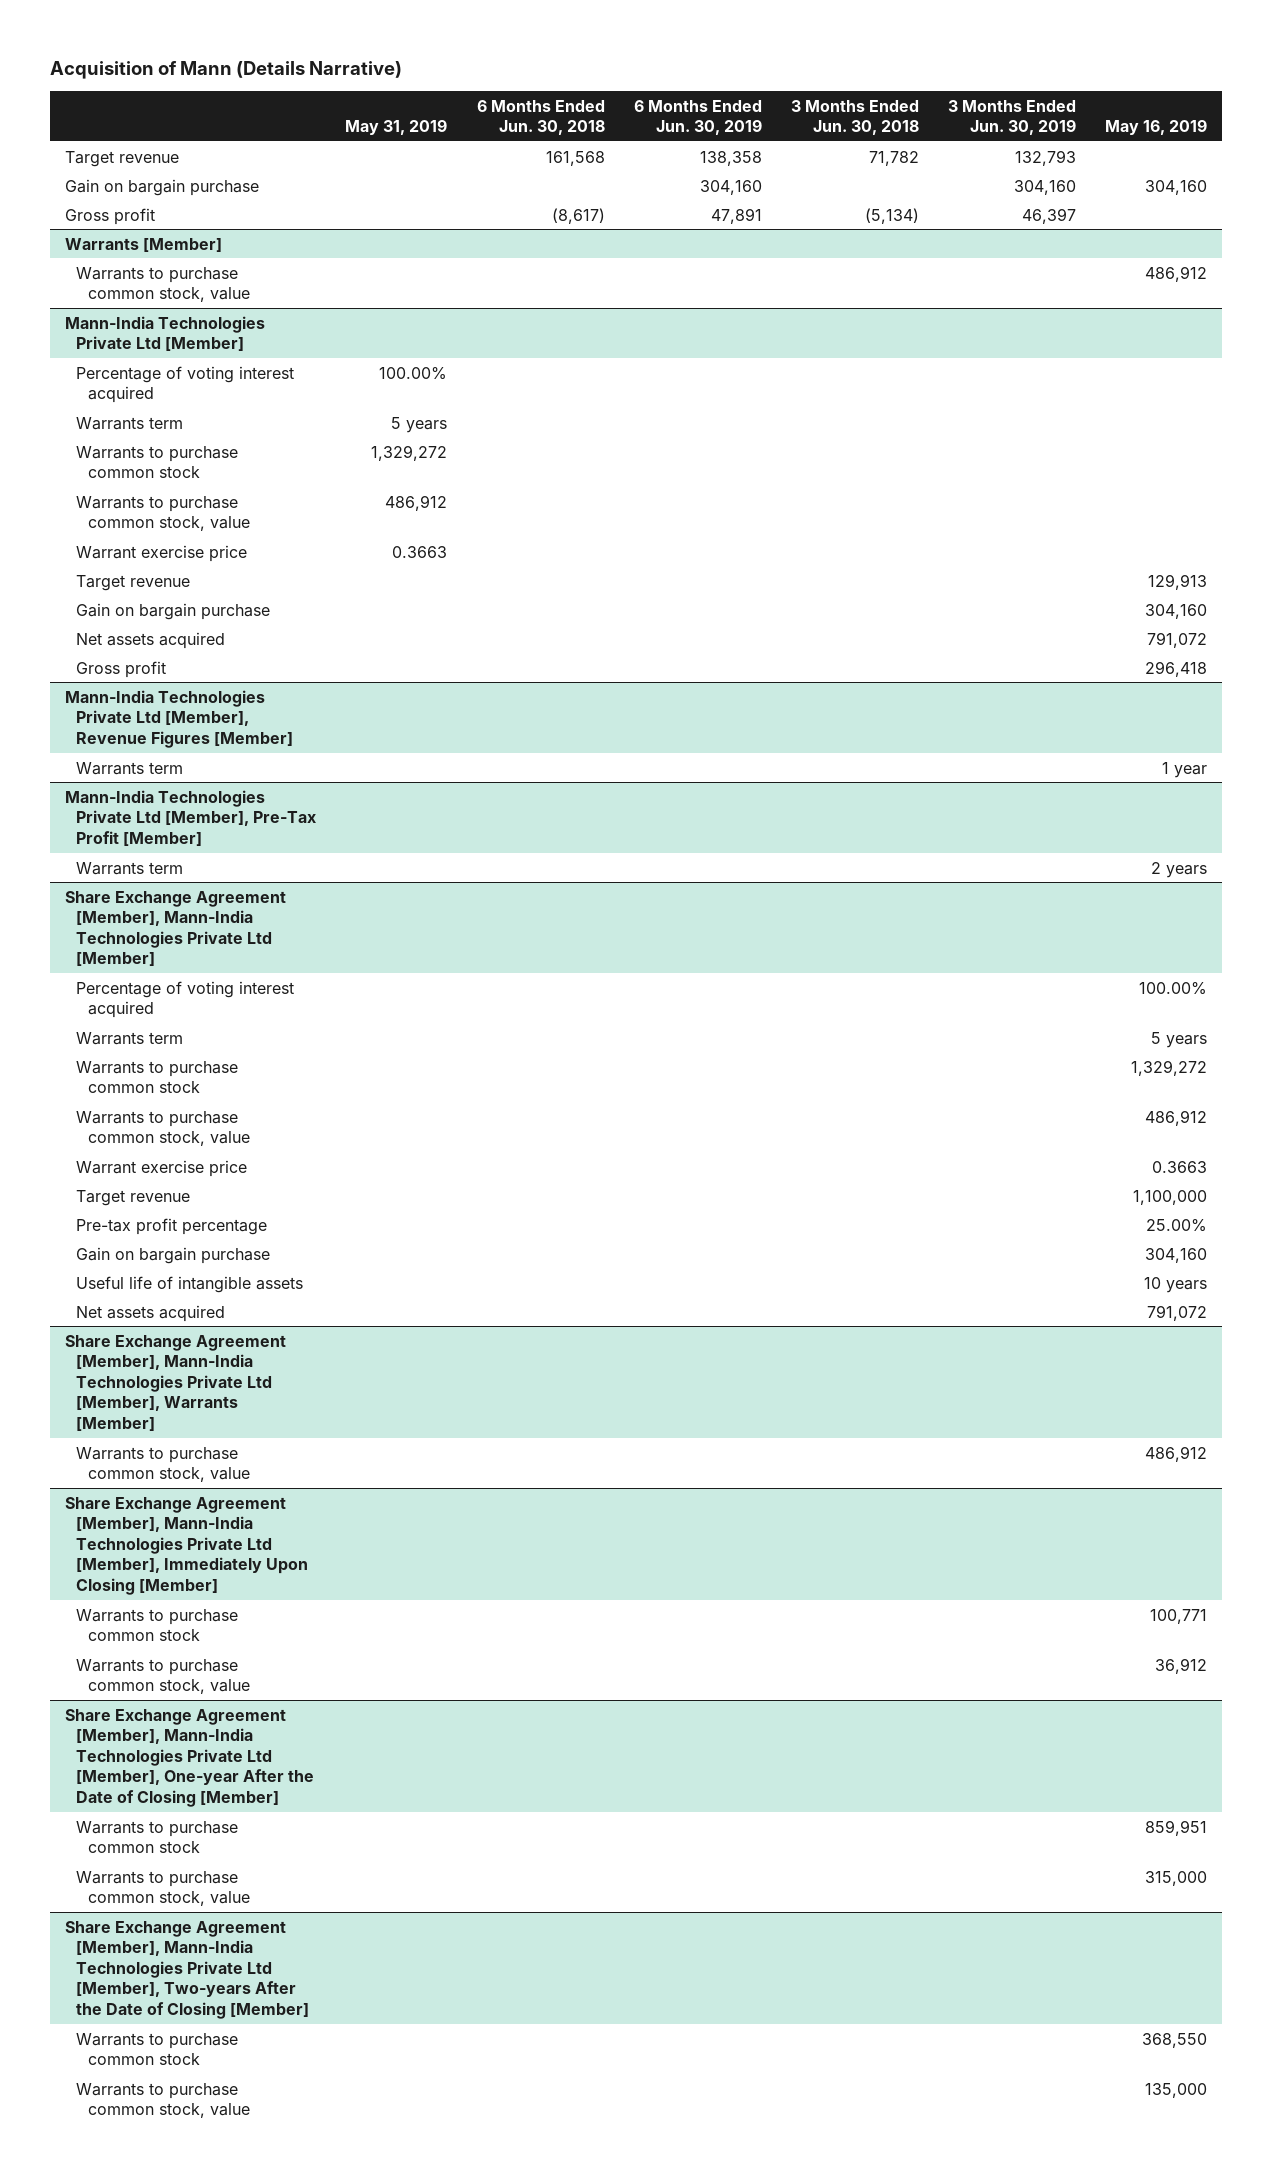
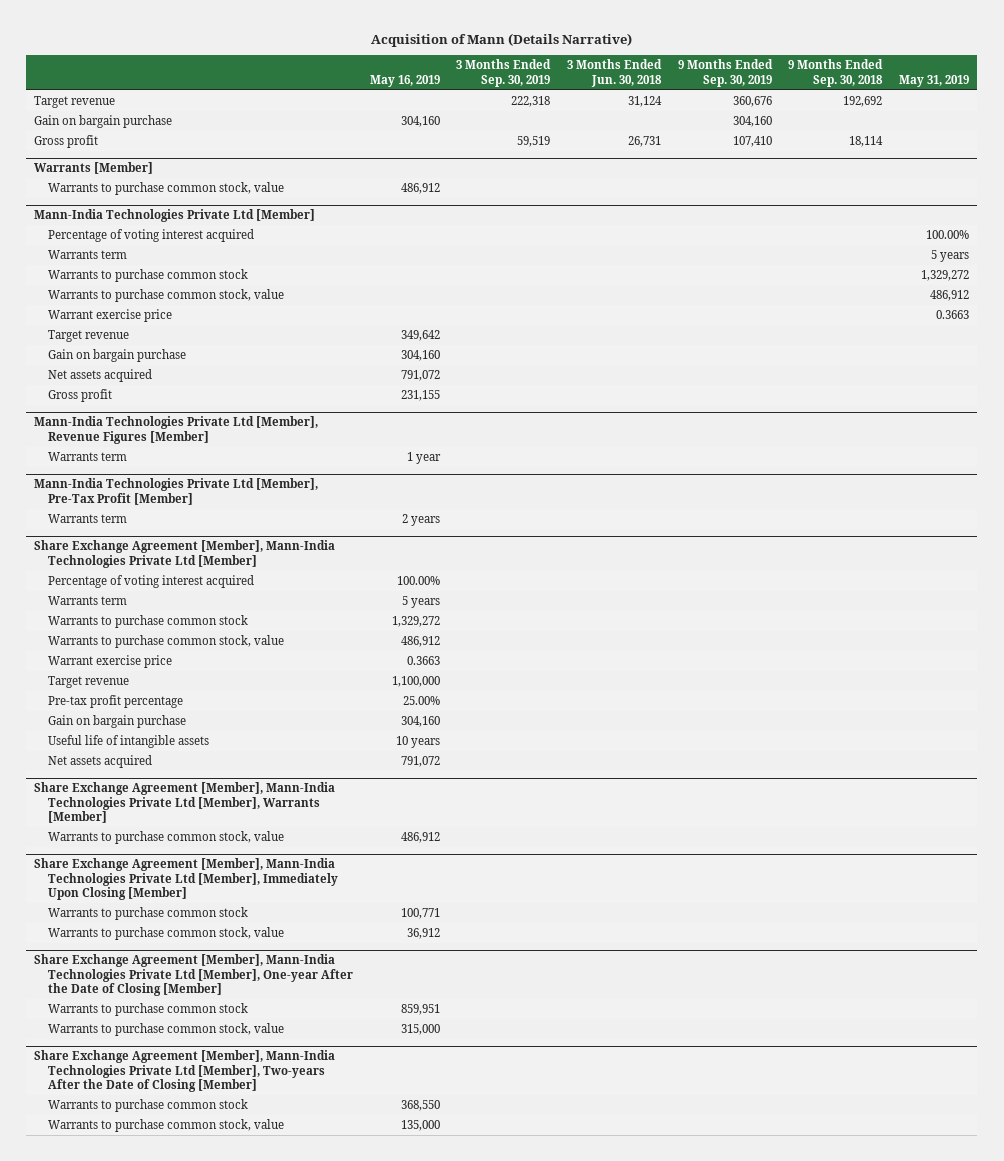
[476,99,605,136] 6 Months Ended Jun. 30, 2018 -> none
[633,99,762,136] 6 Months Ended Jun. 30, 2019 -> none
[948,99,1077,136] 3 Months Ended Jun. 30, 2019 -> none
none -> [456,59,552,88] 3 Months Ended Sep. 30, 2019
none -> [677,59,773,88] 9 Months Ended Sep. 30, 2019
none -> [788,59,884,88] 9 Months Ended Sep. 30, 2018
[869,150,920,166] 71,782 -> [627,95,662,107] 31,124
[865,207,920,224] (5,134) -> [627,135,661,147] 26,731
[1148,573,1208,590] 129,913 -> [400,329,440,341] 349,642
[1145,660,1208,677] 296,418 -> [400,389,440,401] 231,155

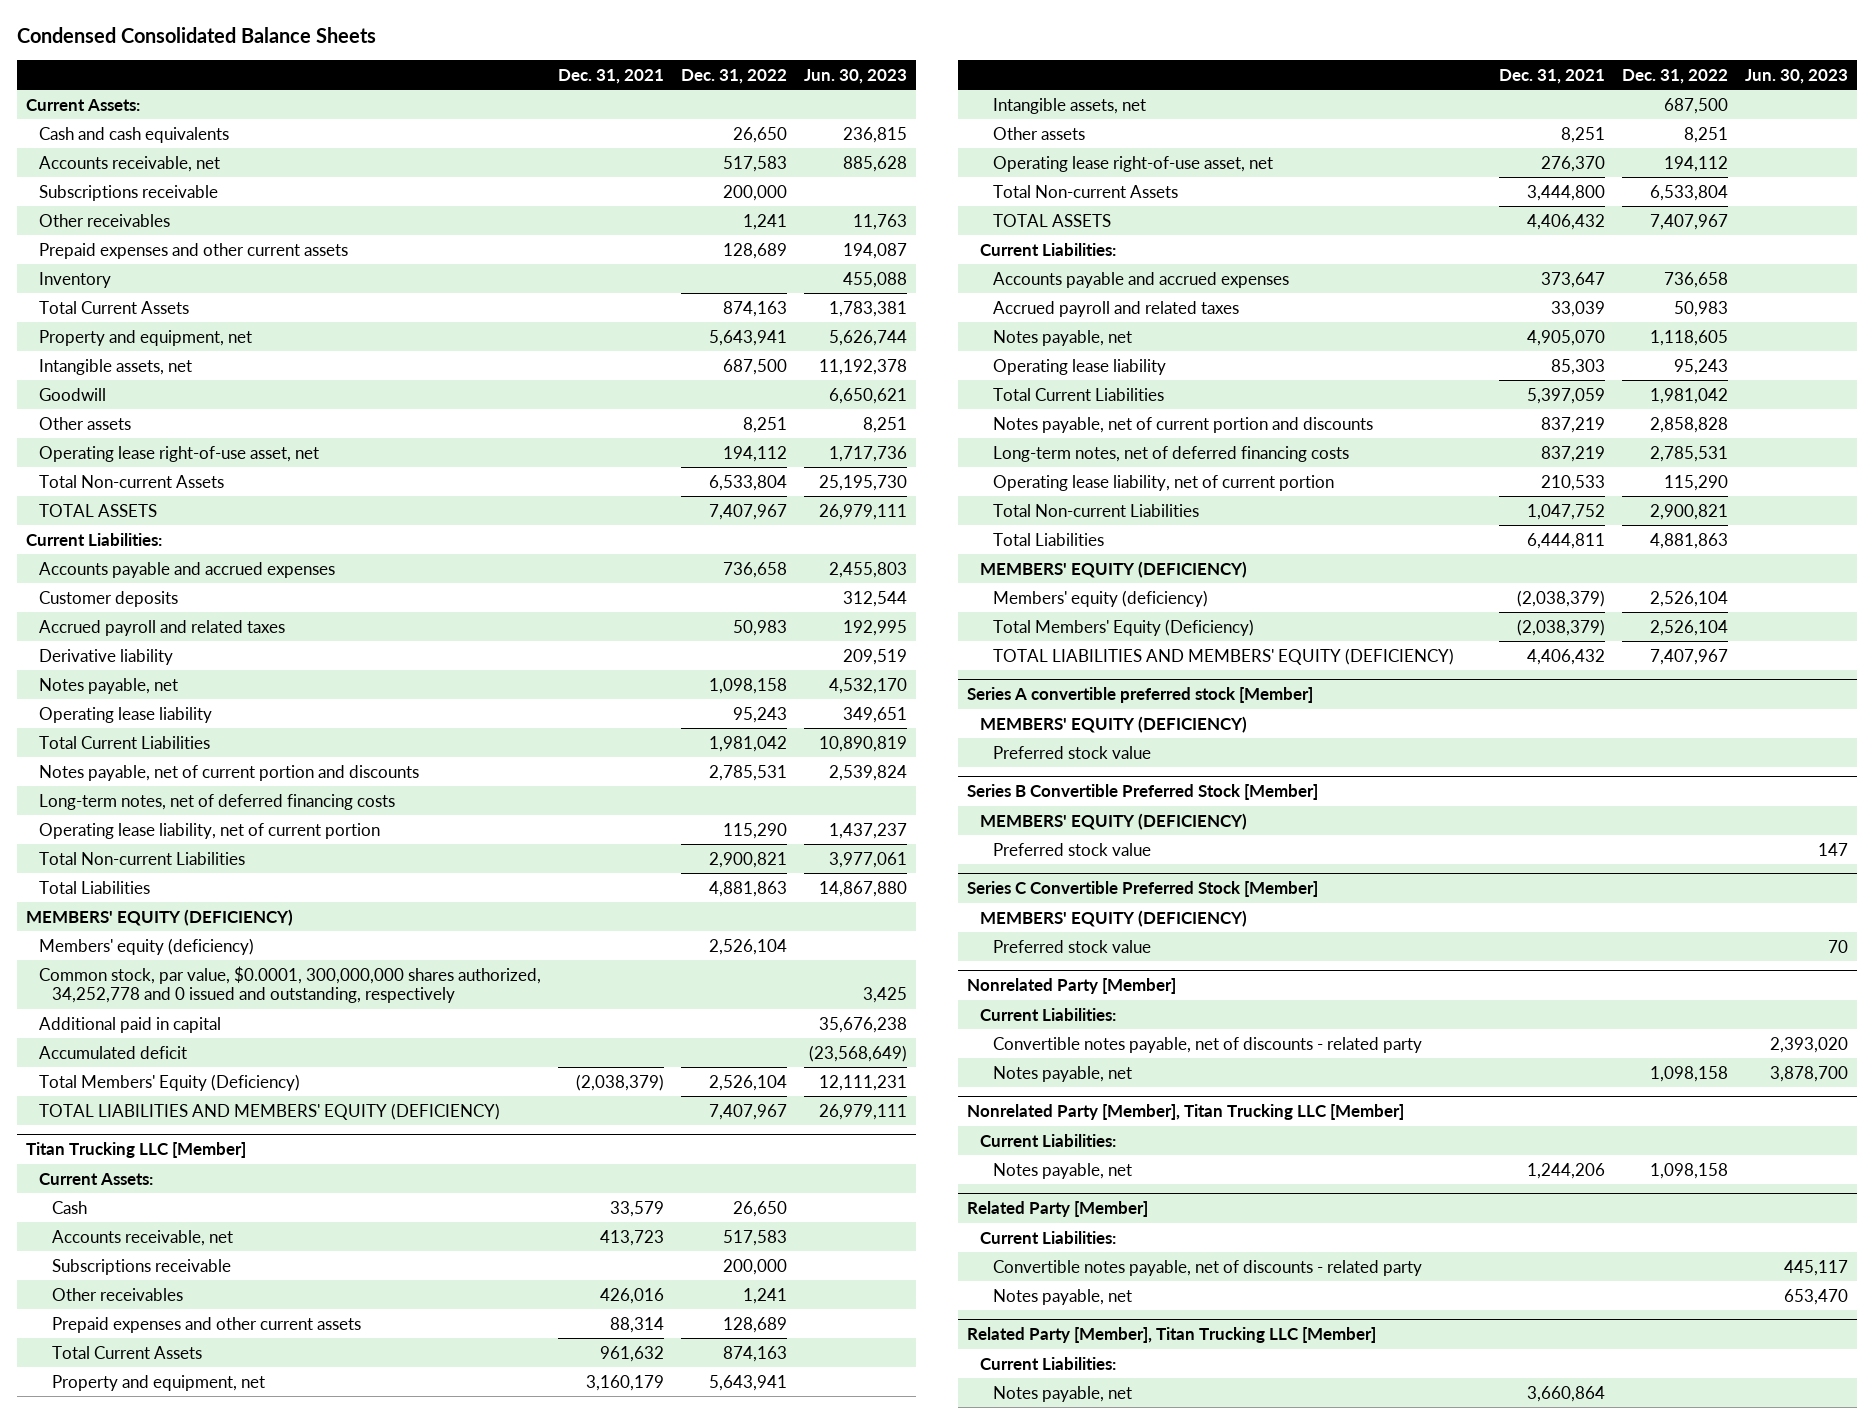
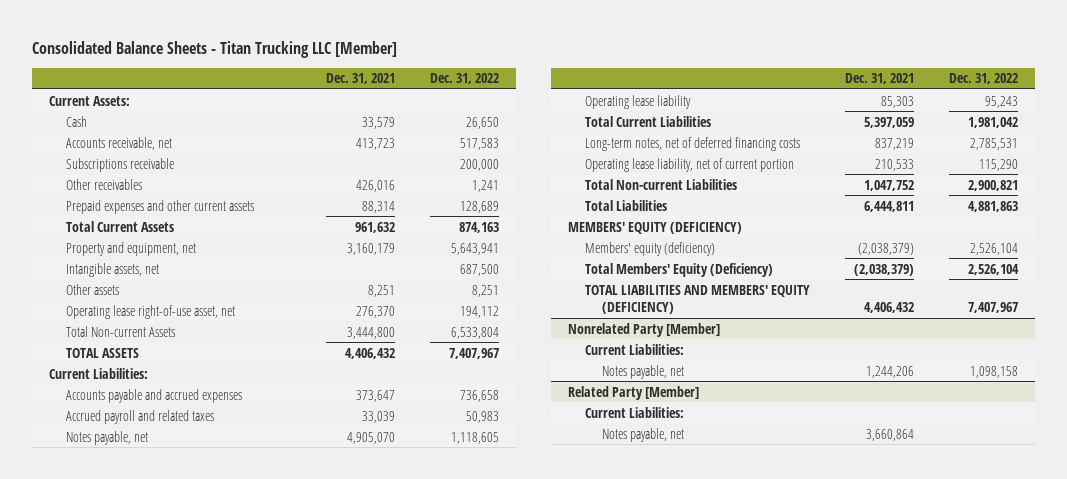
[16,27,376,44] Condensed Consolidated Balance Sheets -> [32,40,398,58] Consolidated Balance Sheets - Titan Trucking LLC [Member]
[804,68,908,84] Jun. 30, 2023 -> none
[38,126,229,143] Cash and cash equivalents -> none
[38,155,220,172] Accounts receivable, net -> none
[38,184,218,201] Subscriptions receivable -> none
[38,213,170,227] Other receivables -> none
[38,242,348,259] Prepaid expenses and other current assets -> none
[38,271,111,288] Inventory -> none
[38,300,189,314] Total Current Assets -> none
[38,329,252,346] Property and equipment, net -> none
[38,358,192,375] Intangible assets, net -> none
[38,387,106,401] Goodwill -> none
[38,416,131,430] Other assets -> none
[38,445,319,462] Operating lease right-of-use asset, net -> none
[38,474,224,488] Total Non-current Assets -> none
[38,503,157,517] TOTAL ASSETS -> none
[25,532,162,546] Current Liabilities: -> none
[38,561,335,578] Accounts payable and accrued expenses -> none
[38,590,178,607] Customer deposits -> none
[38,619,285,636] Accrued payroll and related taxes -> none
[38,648,173,665] Derivative liability -> none
[38,677,178,694] Notes payable, net -> none
[38,706,212,723] Operating lease liability -> none
[38,735,210,749] Total Current Liabilities -> none
[38,764,419,781] Notes payable, net of current portion and discounts -> none
[38,793,395,810] Long-term notes, net of deferred financing costs -> none
[38,822,380,839] Operating lease liability, net of current portion -> none
[38,851,245,865] Total Non-current Liabilities -> none
[38,880,150,894] Total Liabilities -> none
[25,908,293,926] MEMBERS' EQUITY (DEFICIENCY) -> none
[38,937,254,955] Members' equity (deficiency) -> none
[38,965,541,1004] Common stock, par value, $0.0001, 300,000,000 shares authorized, 34,252,778 and 0 issued and outstanding, respectively -> none
[38,1016,221,1033] Additional paid in capital -> none
[38,1045,187,1059] Accumulated deficit -> none
[38,1073,300,1091] Total Members' Equity (Deficiency) -> none
[38,1102,500,1120] TOTAL LIABILITIES AND MEMBERS' EQUITY (DEFICIENCY) -> none
[25,1142,246,1159] Titan Trucking LLC [Member] -> none
[38,1172,153,1185] Current Assets: -> none
[993,416,1374,433] Notes payable, net of current portion and discounts -> none
[966,687,1313,704] Series A convertible preferred stock [Member] -> none
[979,715,1247,733] MEMBERS' EQUITY (DEFICIENCY) -> none
[993,745,1152,759] Preferred stock value -> none
[966,784,1318,801] Series B Convertible Preferred Stock [Member] -> none
[979,812,1247,830] MEMBERS' EQUITY (DEFICIENCY) -> none
[993,842,1152,856] Preferred stock value -> none
[966,881,1318,898] Series C Convertible Preferred Stock [Member] -> none
[979,909,1247,927] MEMBERS' EQUITY (DEFICIENCY) -> none
[993,939,1152,953] Preferred stock value -> none
[993,1036,1423,1053] Convertible notes payable, net of discounts - related party -> none
[993,1065,1133,1082] Notes payable, net -> none
[966,1104,1404,1121] Nonrelated Party [Member], Titan Trucking LLC [Member] -> none
[979,1133,1116,1147] Current Liabilities: -> none
[993,1259,1423,1276] Convertible notes payable, net of discounts - related party -> none
[993,1288,1133,1305] Notes payable, net -> none
[966,1327,1376,1344] Related Party [Member], Titan Trucking LLC [Member] -> none
[979,1356,1116,1370] Current Liabilities: -> none

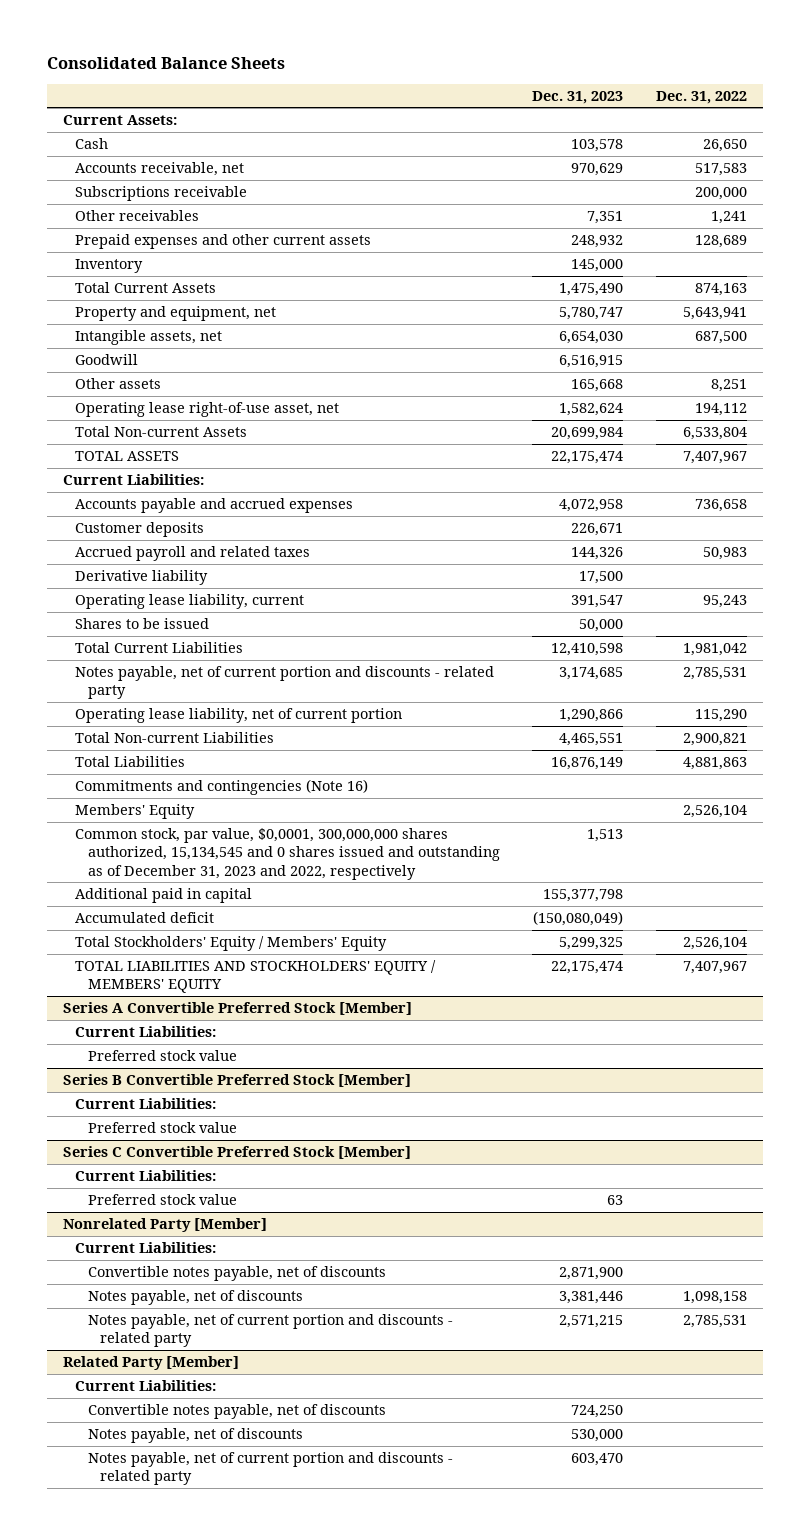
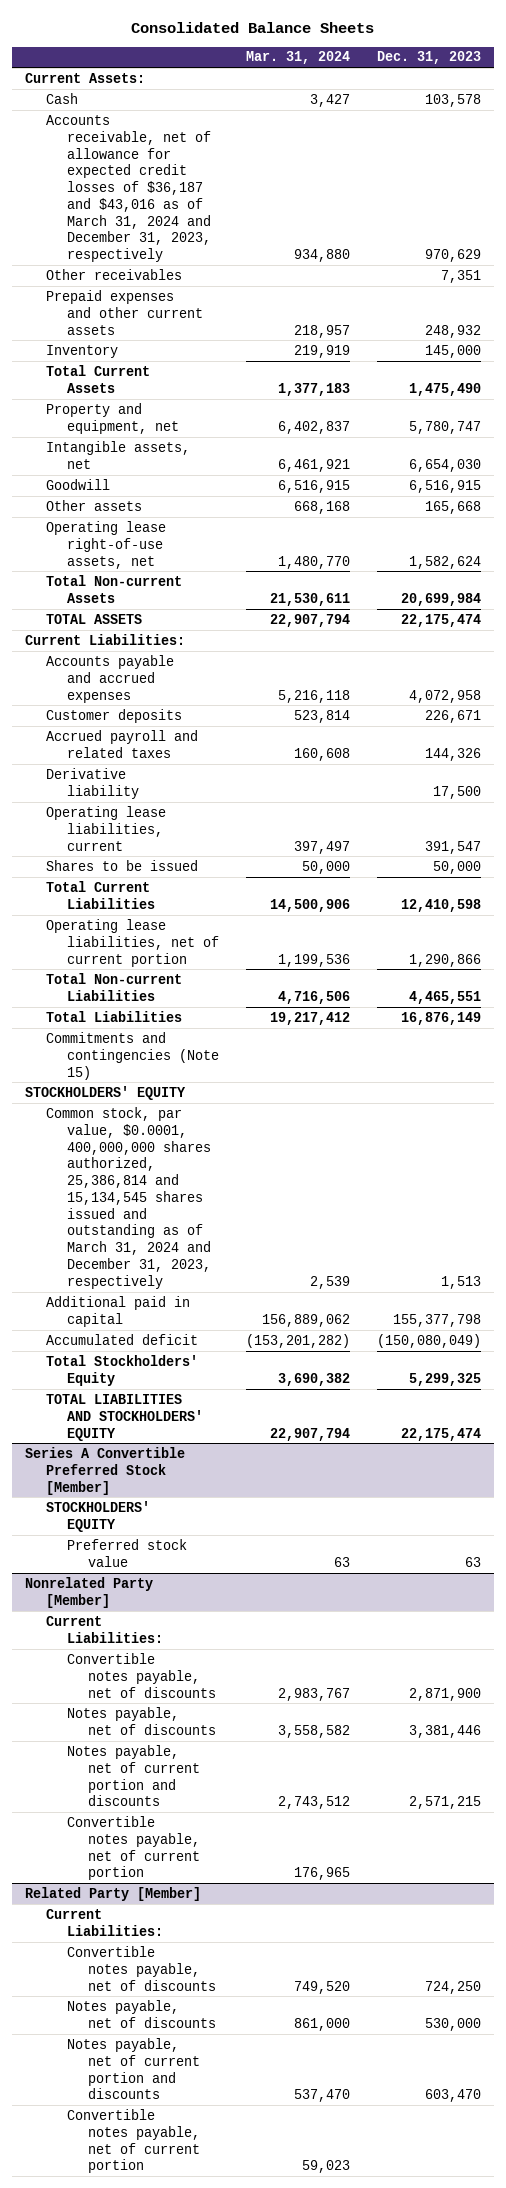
[655,90,747,104] Dec. 31, 2022 -> none
none -> [245,51,350,65] Mar. 31, 2024
[75,186,248,202] Subscriptions receivable -> none
[75,162,245,177] Accounts receivable, net -> [46,114,212,263] Accounts receivable, net of allowance for expected credit losses of $36,187 and $43,016 as of March 31, 2024 and December 31, 2023, respectively
[75,402,340,418] Operating lease right-of-use asset, net -> [46,520,167,569] Operating lease right-of-use assets, net
[75,594,305,610] Operating lease liability, current -> [46,805,167,851] Operating lease liabilities, current
[75,666,495,700] Notes payable, net of current portion and discounts - related party -> none
[75,708,403,724] Operating lease liability, net of current portion -> [46,918,220,967] Operating lease liabilities, net of current portion
[75,804,196,820] Members' Equity -> none
[75,779,369,796] Commitments and contingencies (Note 16) -> [46,1031,220,1080] Commitments and contingencies (Note 15)
none -> [25,1085,187,1100] STOCKHOLDERS' EQUITY
[75,828,500,880] Common stock, par value, $0,0001, 300,000,000 shares authorized, 15,134,545 and 0 shares issued and outstanding as of December 31, 2023 and 2022, respectively -> [46,1106,212,1289] Common stock, par value, $0.0001, 400,000,000 shares authorized, 25,386,814 and 15,134,545 shares issued and outstanding as of March 31, 2024 and December 31, 2023, respectively
[75,936,388,952] Total Stockholders' Equity / Members' Equity -> [46,1354,199,1386] Total Stockholders' Equity
[75,960,437,994] TOTAL LIABILITIES AND STOCKHOLDERS' EQUITY / MEMBERS' EQUITY -> [46,1393,204,1441] TOTAL LIABILITIES AND STOCKHOLDERS' EQUITY
[75,1026,217,1038] Current Liabilities: -> none
[87,1050,237,1062] Preferred stock value -> none
[62,1074,411,1088] Series B Convertible Preferred Stock [Member] -> none
[75,1098,217,1110] Current Liabilities: -> none
[87,1122,237,1134] Preferred stock value -> none
[62,1146,411,1160] Series C Convertible Preferred Stock [Member] -> none
[75,1170,217,1182] Current Liabilities: -> none
none -> [46,1500,151,1532] STOCKHOLDERS' EQUITY
[87,1314,453,1348] Notes payable, net of current portion and discounts - related party -> [67,1744,200,1807] Notes payable, net of current portion and discounts
none -> [67,1815,200,1881] Convertible notes payable, net of current portion
[87,1452,453,1486] Notes payable, net of current portion and discounts - related party -> [67,2037,200,2100] Notes payable, net of current portion and discounts
none -> [67,2108,200,2174] Convertible notes payable, net of current portion

